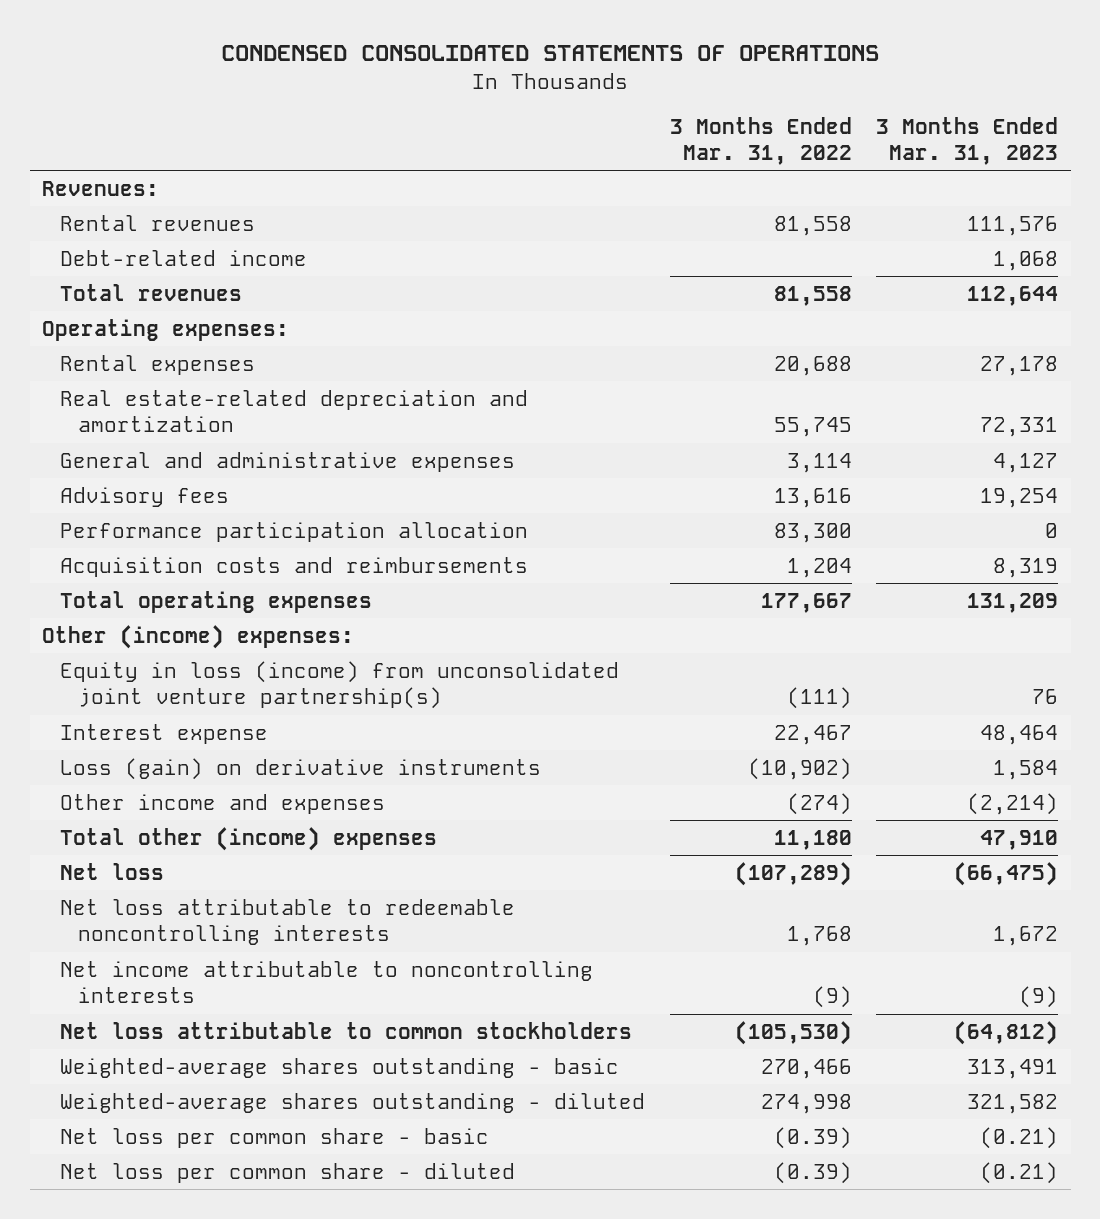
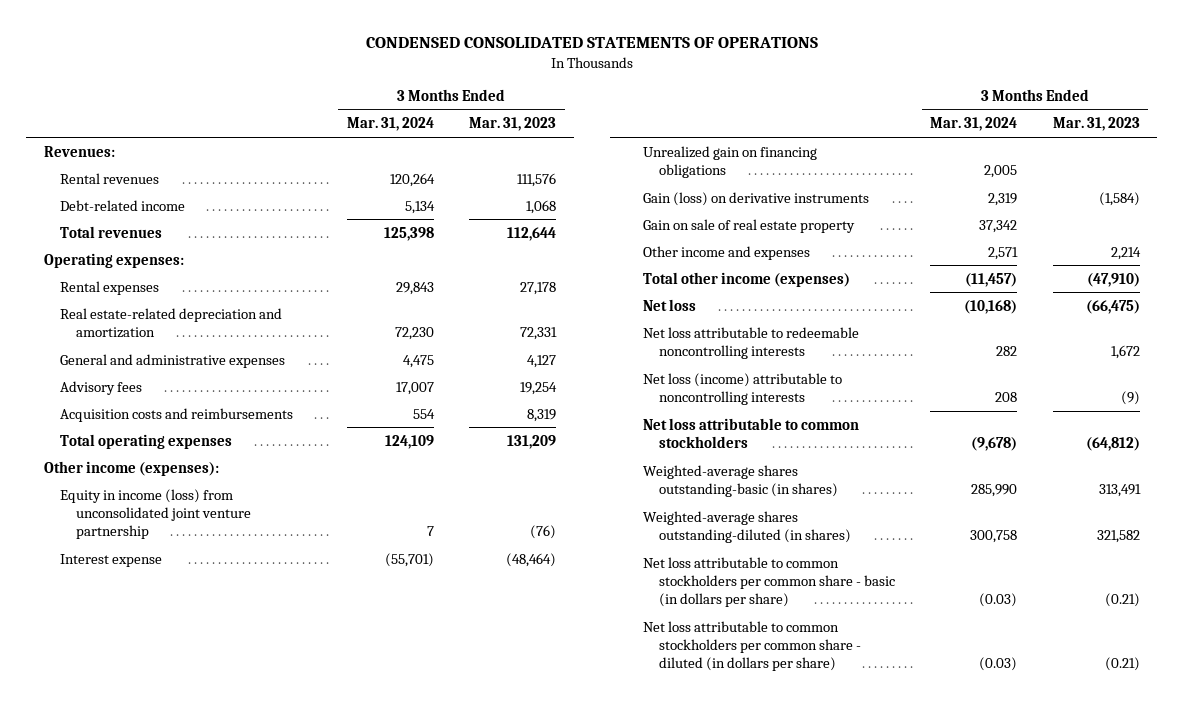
[669,116,852,165] 3 Months Ended Mar. 31, 2022 -> none
none -> [346,117,434,132] Mar. 31, 2024
[59,521,528,542] Performance participation allocation -> none
[42,624,355,649] Other (income) expenses: -> [43,460,219,476] Other income (expenses):
[59,660,619,710] Equity in loss (income) from unconsolidated joint venture partnership(s) -> [59,488,251,540] Equity in income (loss) from unconsolidated joint venture partnership
[1032,689,1059,705] 76 -> [530,525,557,540] (76)
[980,724,1059,745] 48,464 -> [506,552,557,567] (48,464)
none -> [643,145,818,179] Unrealized gain on financing obligations
[59,757,541,780] Loss (gain) on derivative instruments -> [643,191,870,206] Gain (loss) on derivative instruments
[993,759,1059,780] 1,584 -> [1098,191,1140,206] (1,584)
none -> [643,218,856,233] Gain on sale of real estate property
[967,792,1059,815] (2,214) -> [1110,246,1141,260] 2,214
[59,826,437,851] Total other (income) expenses -> [643,271,851,287] Total other income (expenses)
[980,829,1059,850] 47,910 -> [1086,272,1140,287] (47,910)
[59,960,593,1004] Net income attributable to noncontrolling interests -> [643,372,843,406] Net loss (income) attributable to noncontrolling interests
[59,1057,619,1078] Weighted-average shares outstanding - basic -> [643,464,839,498] Weighted-average shares outstanding-basic (in shares)
[59,1092,645,1113] Weighted-average shares outstanding - diluted -> [643,510,852,544] Weighted-average shares outstanding-diluted (in shares)
[59,1127,489,1148] Net loss per common share - basic -> [643,556,896,608] Net loss attributable to common stockholders per common share - basic (in dollars per share)
[59,1162,515,1183] Net loss per common share - diluted -> [643,620,862,672] Net loss attributable to common stockholders per common share - diluted (in dollars per share)

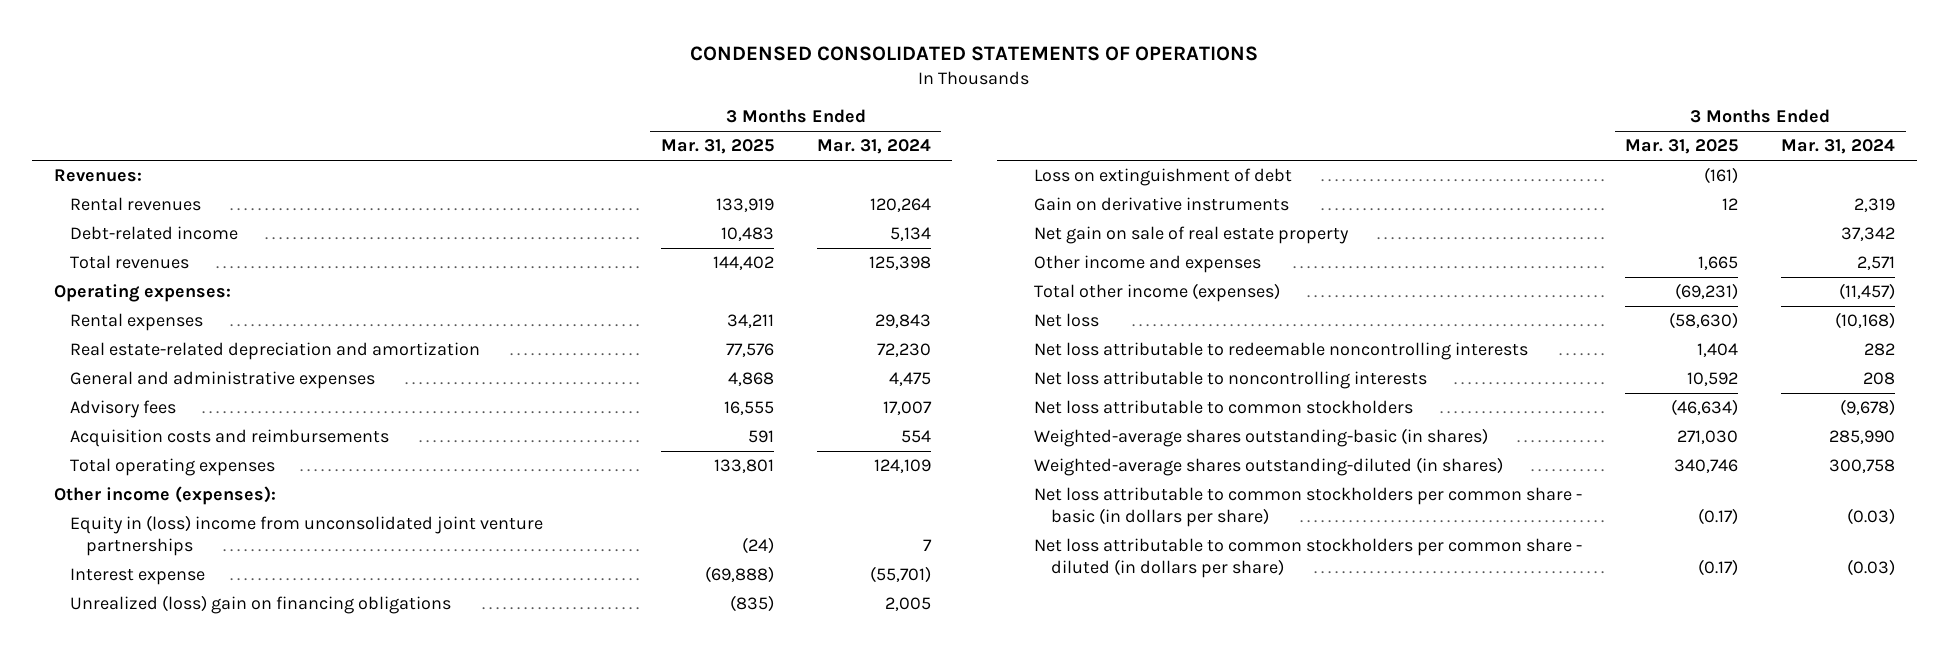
[469,117,557,132] Mar. 31, 2023 -> none
none -> [660,139,774,155] Mar. 31, 2025
[59,488,251,540] Equity in income (loss) from unconsolidated joint venture partnership -> [69,515,543,556] Equity in (loss) income from unconsolidated joint venture partnerships
[643,145,818,179] Unrealized gain on financing obligations -> [69,595,451,615] Unrealized (loss) gain on financing obligations
none -> [1034,168,1293,187] Loss on extinguishment of debt
[643,191,870,206] Gain (loss) on derivative instruments -> [1034,197,1290,212] Gain on derivative instruments
[643,218,856,233] Gain on sale of real estate property -> [1034,226,1350,245] Net gain on sale of real estate property
[643,372,843,406] Net loss (income) attributable to noncontrolling interests -> [1034,371,1428,390] Net loss attributable to noncontrolling interests

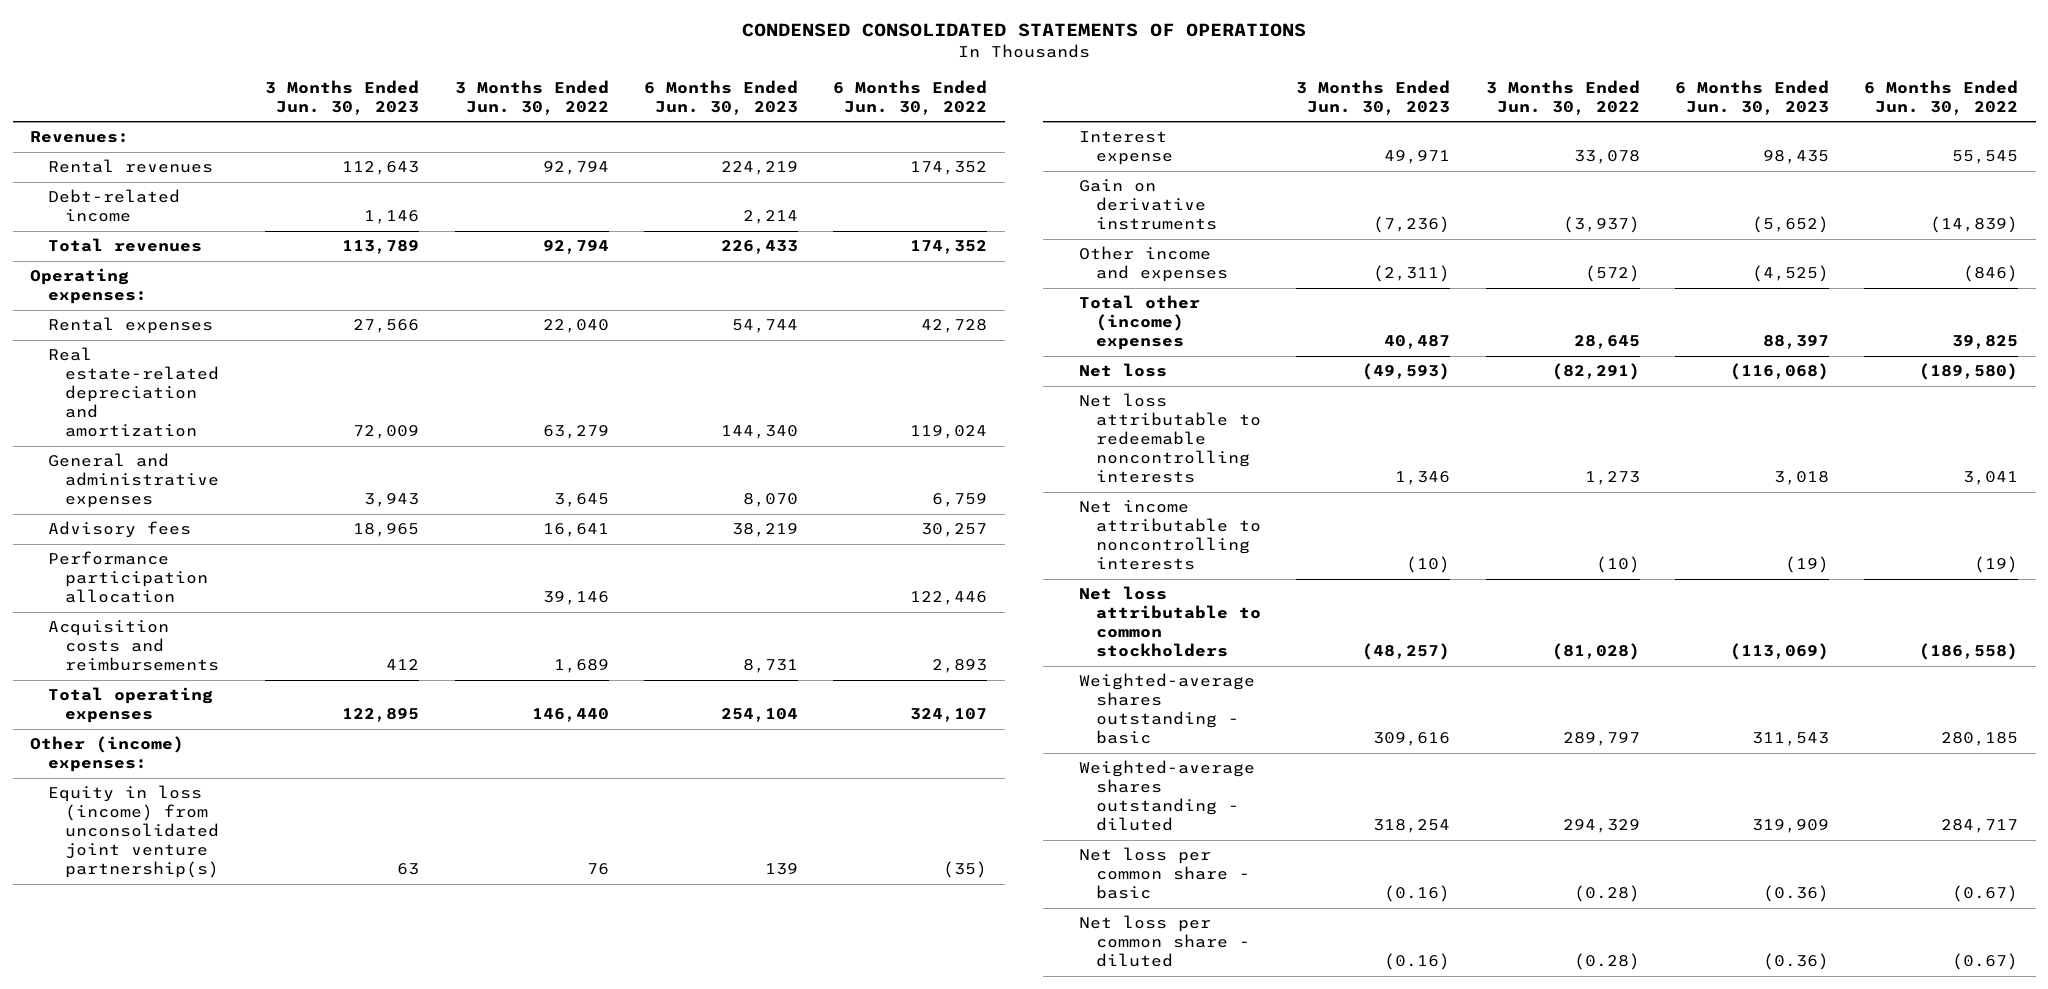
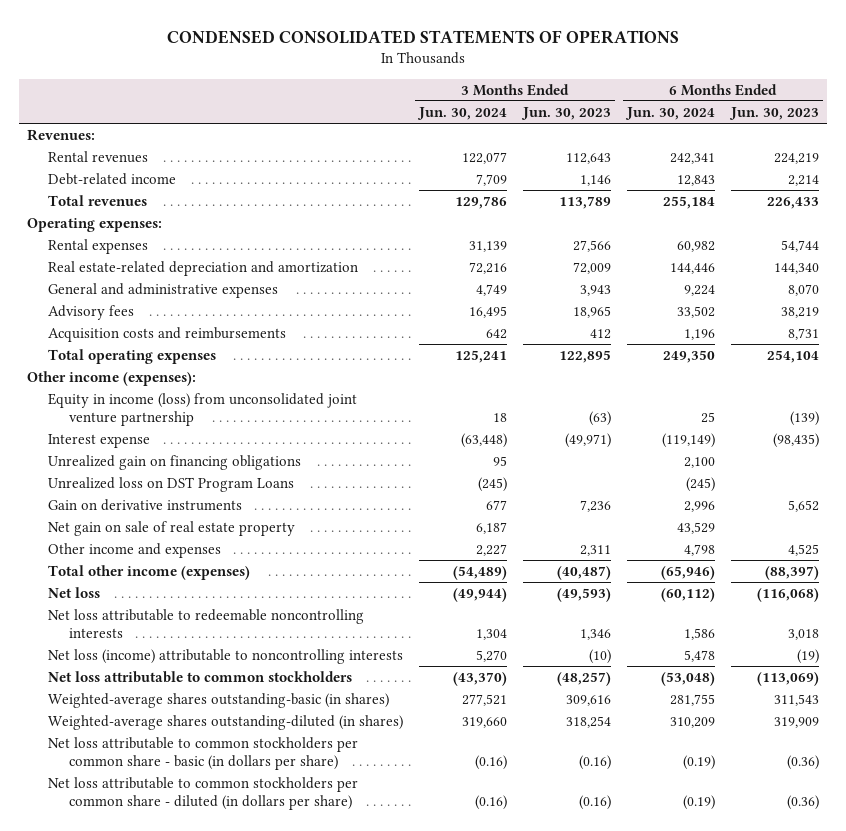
[454,79,609,115] 3 Months Ended Jun. 30, 2022 -> none
[833,79,988,115] 6 Months Ended Jun. 30, 2022 -> none
none -> [417,107,508,121] Jun. 30, 2024
none -> [624,107,715,121] Jun. 30, 2024
[47,551,209,604] Performance participation allocation -> none
[30,736,185,773] Other (income) expenses: -> [27,371,197,387] Other income (expenses):
[47,785,220,879] Equity in loss (income) from unconsolidated joint venture partnership(s) -> [48,393,358,426] Equity in income (loss) from unconsolidated joint venture partnership
[397,863,420,876] 63 -> [588,410,611,426] (63)
[765,863,799,876] 139 -> [789,410,819,426] (139)
[1384,150,1451,165] 49,971 -> [564,433,611,449] (49,971)
[1762,150,1829,165] 98,435 -> [772,433,819,449] (98,435)
none -> [48,455,302,471] Unrealized gain on financing obligations
none -> [48,477,295,493] Unrealized loss on DST Program Loans
[1373,216,1451,234] (7,236) -> [579,500,611,513] 7,236
[1751,216,1829,234] (5,652) -> [787,500,819,513] 5,652
none -> [48,521,296,537] Net gain on sale of real estate property
[1373,265,1451,283] (2,311) -> [579,545,611,557] 2,311
[1751,265,1829,283] (4,525) -> [787,544,819,557] 4,525
[1078,295,1200,351] Total other (income) expenses -> [48,565,251,581] Total other income (expenses)
[1384,335,1451,350] 40,487 -> [556,566,611,581] (40,487)
[1762,335,1829,350] 88,397 -> [764,566,819,581] (88,397)
[1078,500,1262,571] Net income attributable to noncontrolling interests -> [48,649,404,665] Net loss (income) attributable to noncontrolling interests
[1078,673,1255,745] Weighted-average shares outstanding - basic -> [48,693,390,709] Weighted-average shares outstanding-basic (in shares)
[1078,760,1255,832] Weighted-average shares outstanding - diluted -> [48,715,404,731] Weighted-average shares outstanding-diluted (in shares)
[1078,847,1251,900] Net loss per common share - basic -> [48,737,359,770] Net loss attributable to common stockholders per common share - basic (in dollars per share)
[1078,915,1251,968] Net loss per common share - diluted -> [48,777,359,810] Net loss attributable to common stockholders per common share - diluted (in dollars per share)

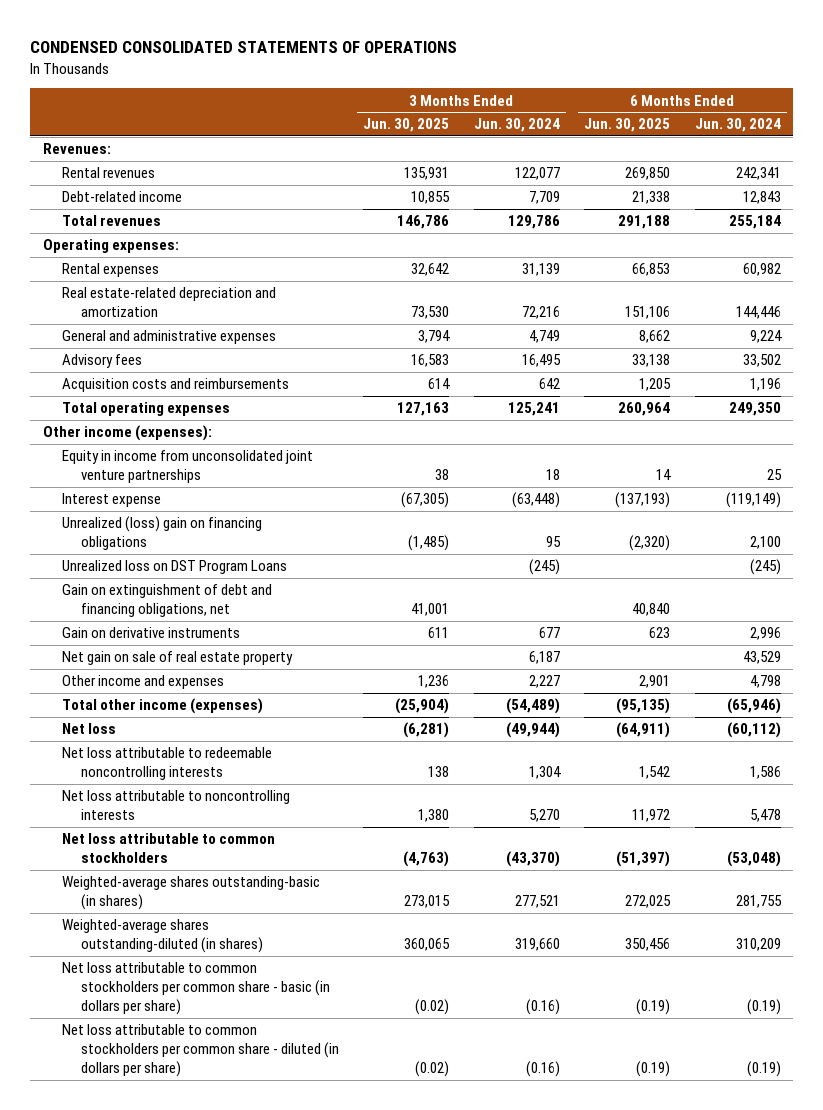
[520,107,611,121] Jun. 30, 2023 -> none
[728,107,819,121] Jun. 30, 2023 -> none
none -> [363,118,450,133] Jun. 30, 2025
none -> [584,118,671,133] Jun. 30, 2025
[48,393,358,426] Equity in income (loss) from unconsolidated joint venture partnership -> [61,450,313,484] Equity in income from unconsolidated joint venture partnerships
[48,455,302,471] Unrealized gain on financing obligations -> [61,516,262,551] Unrealized (loss) gain on financing obligations
none -> [61,584,272,618] Gain on extinguishment of debt and financing obligations, net
[48,649,404,665] Net loss (income) attributable to noncontrolling interests -> [61,790,290,821] Net loss attributable to noncontrolling interests

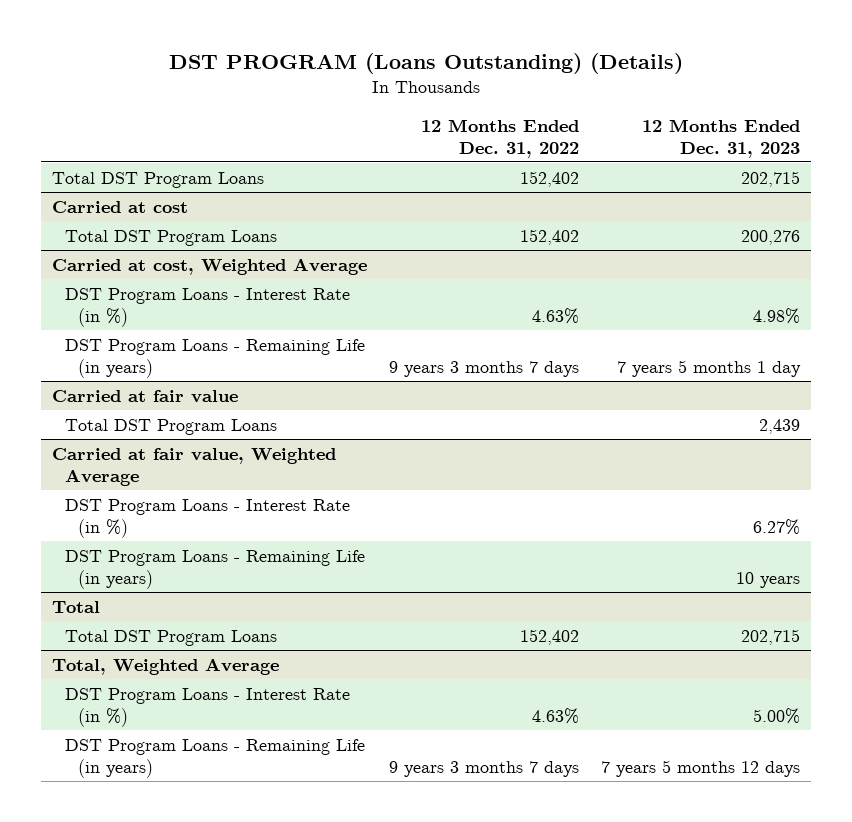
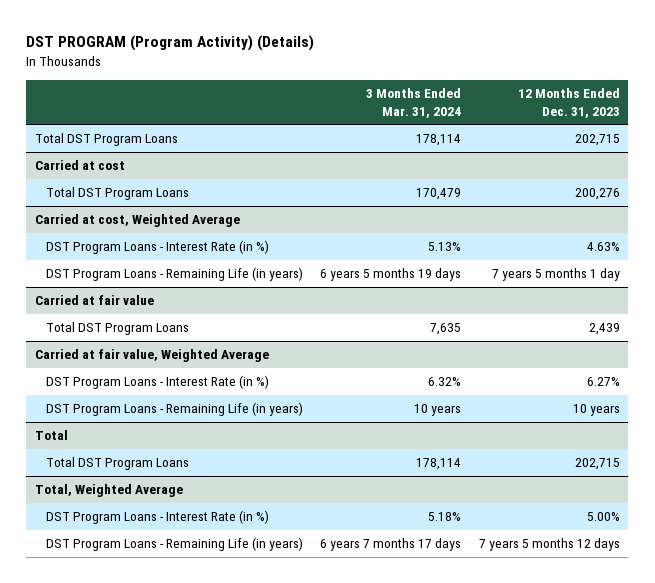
[169,52,684,74] DST PROGRAM (Loans Outstanding) (Details) -> [26,35,315,52] DST PROGRAM (Program Activity) (Details)
[421,118,580,158] 12 Months Ended Dec. 31, 2022 -> none
none -> [366,87,462,118] 3 Months Ended Mar. 31, 2024
[753,307,801,324] 4.98% -> [586,242,620,252] 4.63%

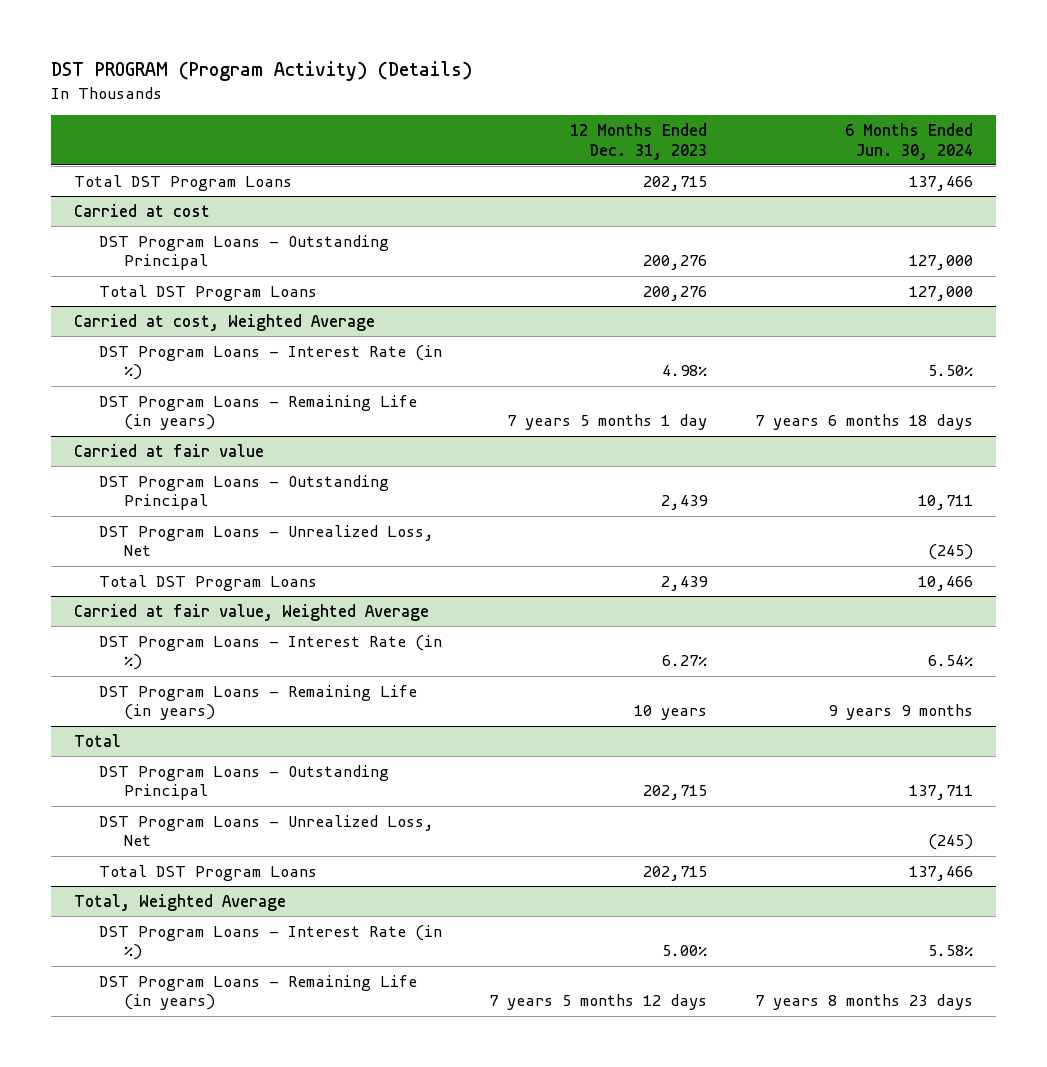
[366,87,462,118] 3 Months Ended Mar. 31, 2024 -> none
none -> [844,123,973,160] 6 Months Ended Jun. 30, 2024
none -> [99,234,390,271] DST Program Loans - Outstanding Principal
[586,242,620,252] 4.63% -> [662,365,708,377] 4.98%
none -> [99,474,390,511] DST Program Loans - Outstanding Principal
none -> [99,524,435,557] DST Program Loans - Unrealized Loss, Net
none -> [99,764,390,801] DST Program Loans - Outstanding Principal
none -> [99,814,435,847] DST Program Loans - Unrealized Loss, Net

